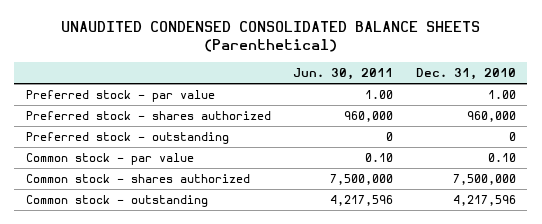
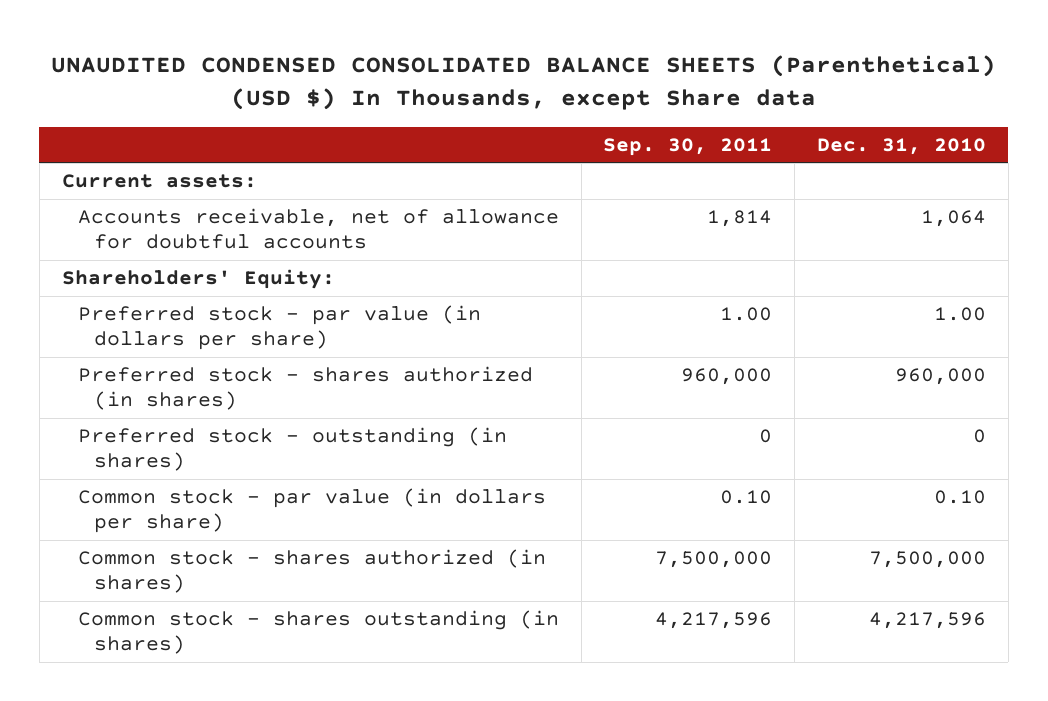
[60,21,480,53] UNAUDITED CONDENSED CONSOLIDATED BALANCE SHEETS (Parenthetical) -> [50,55,996,111] UNAUDITED CONDENSED CONSOLIDATED BALANCE SHEETS (Parenthetical) (USD $) In Thousands, except Share data
[293,68,394,81] Jun. 30, 2011 -> none
none -> [603,137,773,156] Sep. 30, 2011
none -> [61,174,257,189] Current assets:
none -> [77,208,559,250] Accounts receivable, net of allowance for doubtful accounts
none -> [61,269,335,290] Shareholders' Equity:
[25,89,215,102] Preferred stock - par value -> [77,305,481,351] Preferred stock - par value (in dollars per share)
[25,110,271,120] Preferred stock - shares authorized -> [77,366,533,411] Preferred stock - shares authorized (in shares)
[25,131,229,144] Preferred stock - outstanding -> [77,427,507,472] Preferred stock - outstanding (in shares)
[25,152,194,165] Common stock - par value -> [77,488,546,534] Common stock - par value (in dollars per share)
[25,173,250,183] Common stock - shares authorized -> [77,549,546,594] Common stock - shares authorized (in shares)
[25,194,208,207] Common stock - outstanding -> [77,610,559,655] Common stock - shares outstanding (in shares)

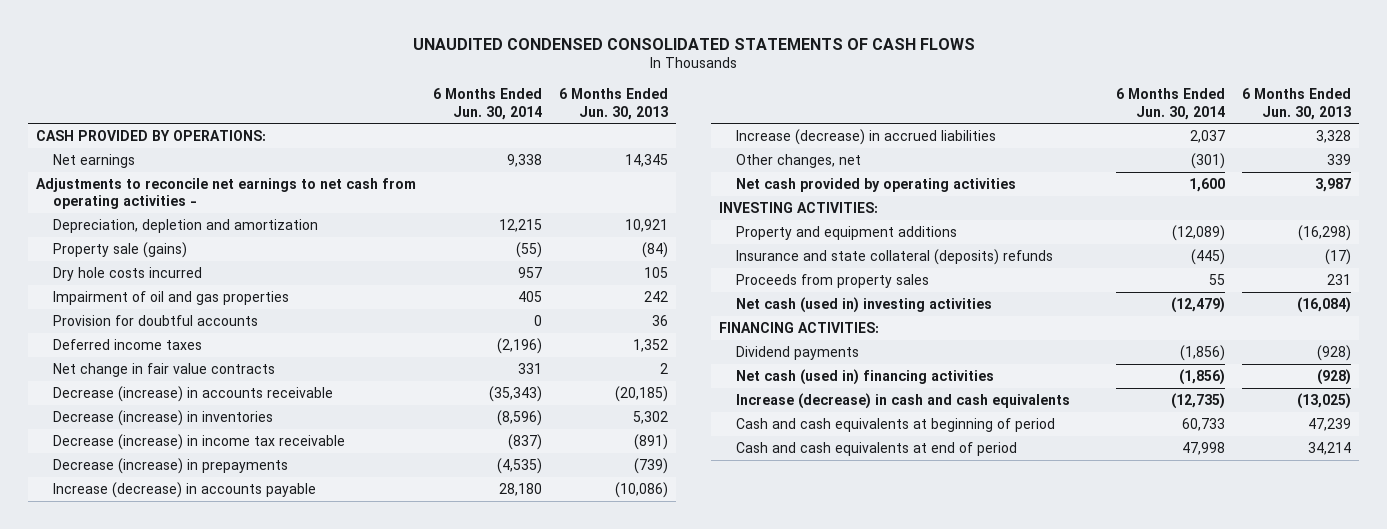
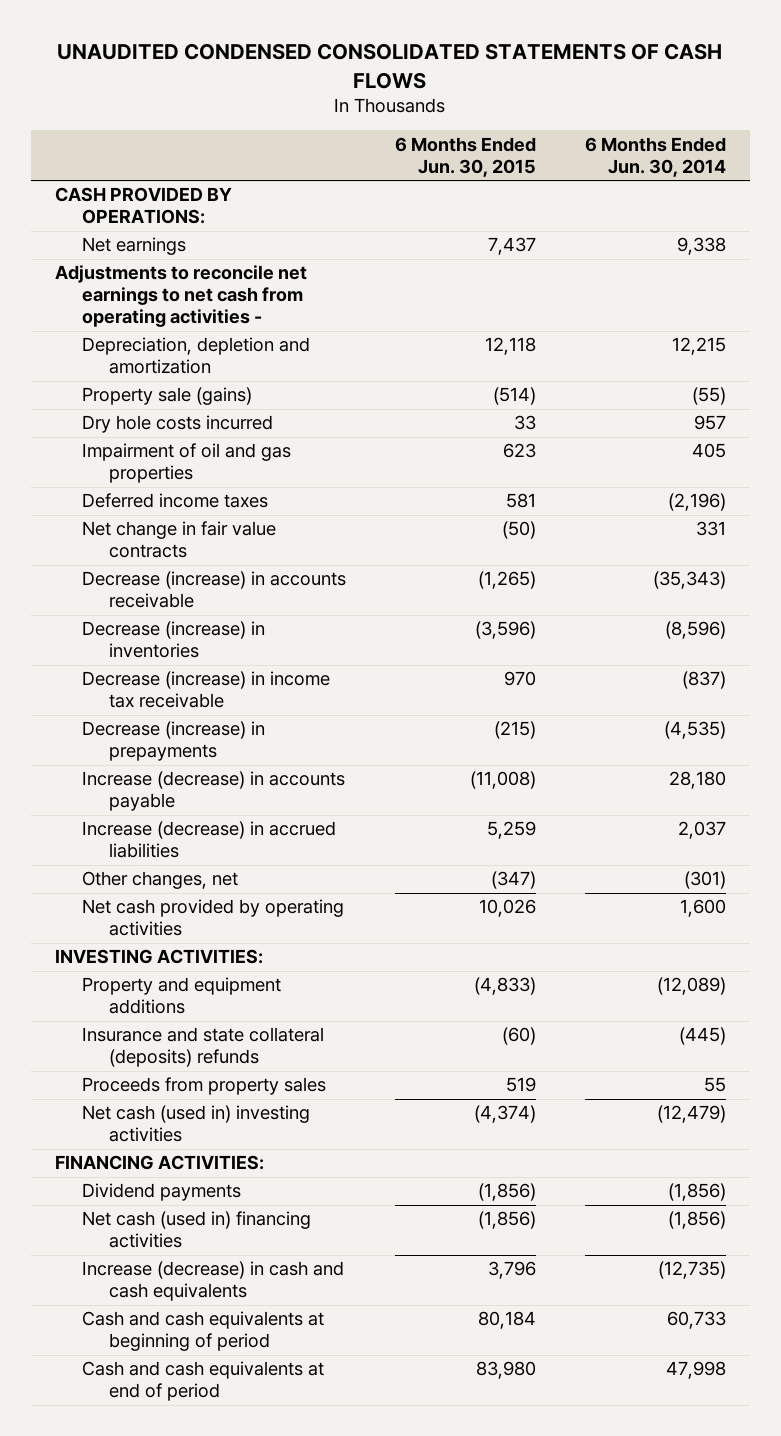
[558,88,668,120] 6 Months Ended Jun. 30, 2013 -> none
none -> [394,136,536,177] 6 Months Ended Jun. 30, 2015
[53,314,259,326] Provision for doubtful accounts -> none

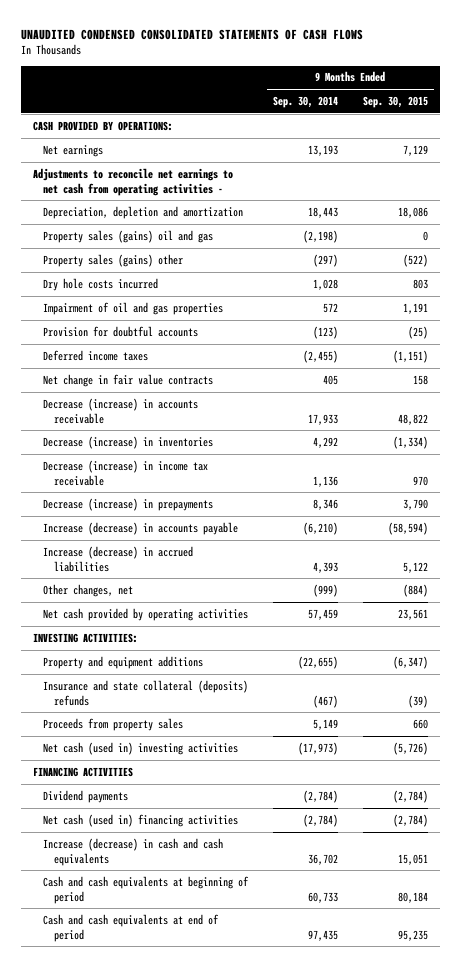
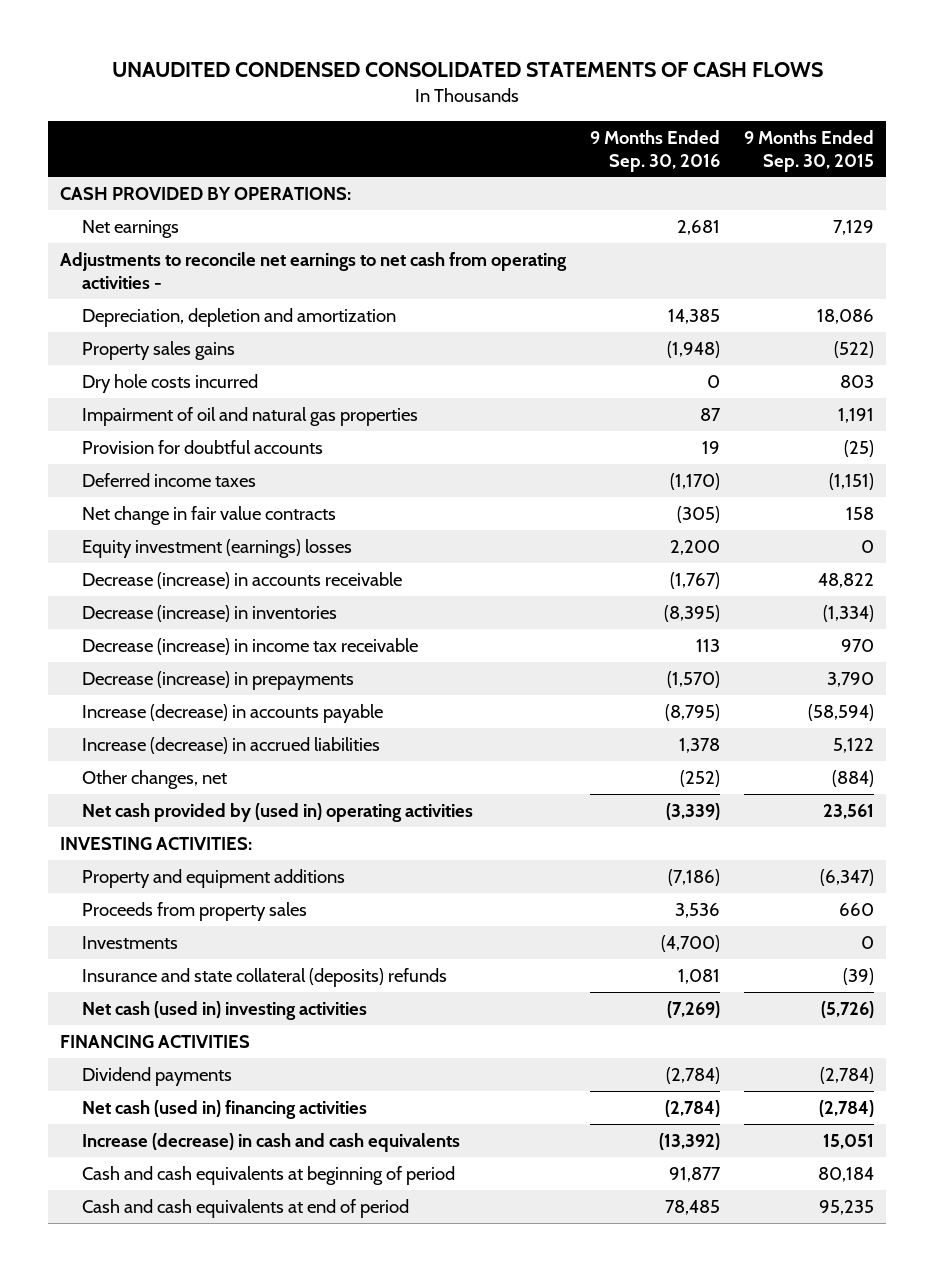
[273,95,339,108] Sep. 30, 2014 -> none
none -> [590,129,721,172] 9 Months Ended Sep. 30, 2016
[43,253,184,267] Property sales (gains) other -> none
[43,229,214,243] Property sales (gains) oil and gas -> [81,340,235,360] Property sales gains
[422,230,428,241] 0 -> [834,340,875,358] (522)
[43,301,224,315] Impairment of oil and gas properties -> [81,406,418,426] Impairment of oil and natural gas properties
none -> [81,538,352,558] Equity investment (earnings) losses
[43,607,249,621] Net cash provided by operating activities -> [81,802,473,822] Net cash provided by (used in) operating activities
none -> [81,935,178,949] Investments
[43,679,249,706] Insurance and state collateral (deposits) refunds -> [81,967,447,987] Insurance and state collateral (deposits) refunds

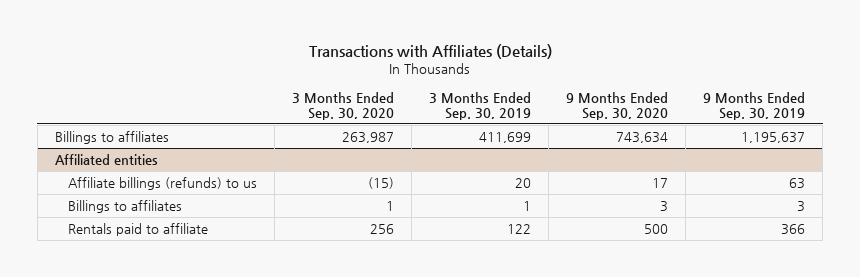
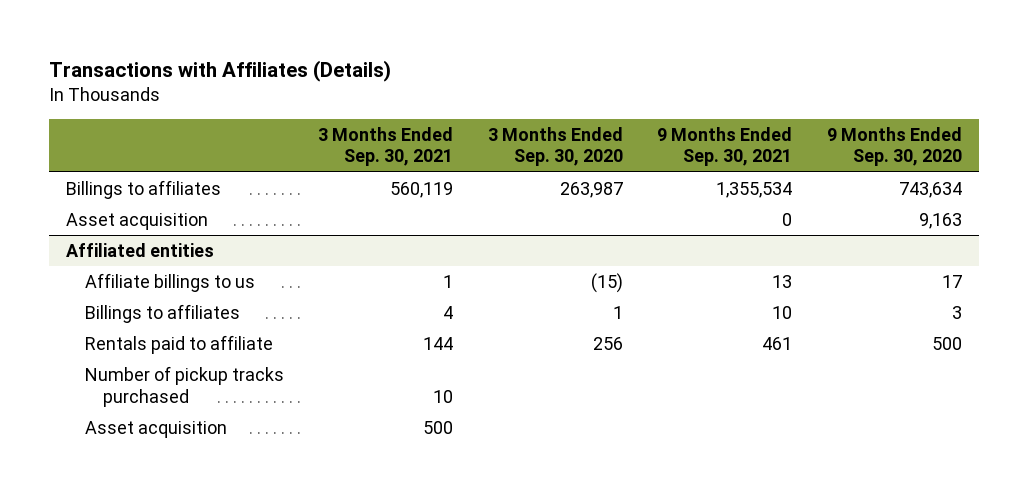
[429,91,532,120] 3 Months Ended Sep. 30, 2019 -> none
[703,91,806,120] 9 Months Ended Sep. 30, 2019 -> none
none -> [318,126,454,167] 3 Months Ended Sep. 30, 2021
none -> [657,126,793,167] 9 Months Ended Sep. 30, 2021
none -> [65,212,208,230] Asset acquisition
[67,176,257,190] Affiliate billings (refunds) to us -> [84,272,255,292] Affiliate billings to us
none -> [84,365,284,407] Number of pickup tracks purchased
none -> [84,420,227,438] Asset acquisition

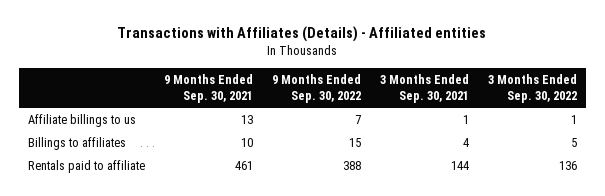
[48,59,391,82] Transactions with Affiliates (Details) -> [117,26,487,43] Transactions with Affiliates (Details) - Affiliated entities
[487,126,623,167] 3 Months Ended Sep. 30, 2020 -> none
[826,126,962,167] 9 Months Ended Sep. 30, 2020 -> none
none -> [271,74,361,104] 9 Months Ended Sep. 30, 2022
none -> [487,74,577,104] 3 Months Ended Sep. 30, 2022
[65,179,221,199] Billings to affiliates -> none
[65,212,208,230] Asset acquisition -> none
[65,242,214,257] Affiliated entities -> none
[84,365,284,407] Number of pickup tracks purchased -> none
[84,420,227,438] Asset acquisition -> none

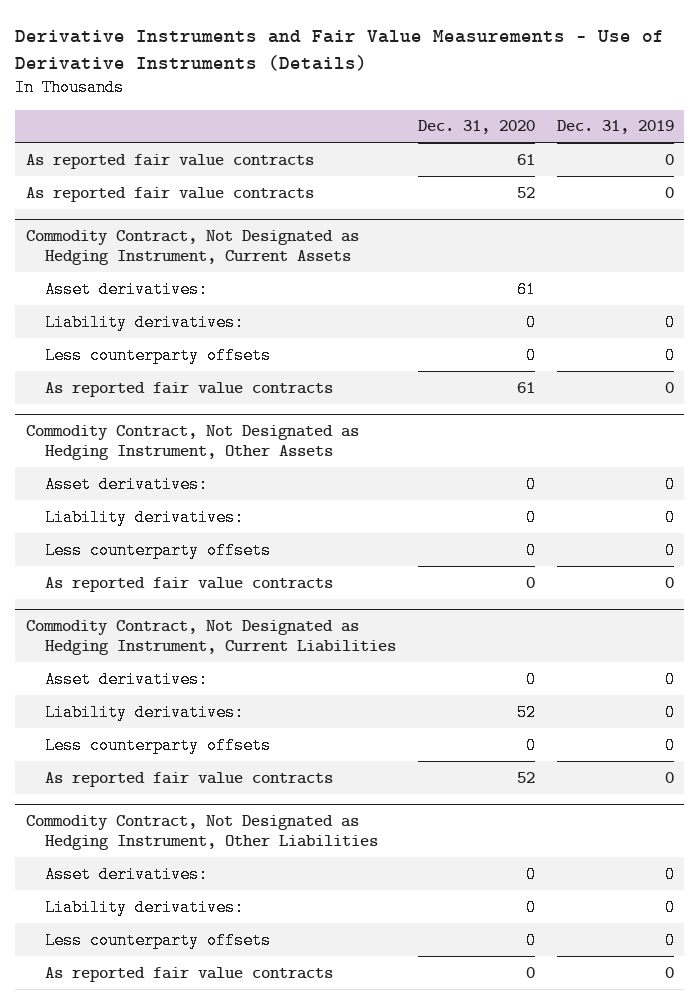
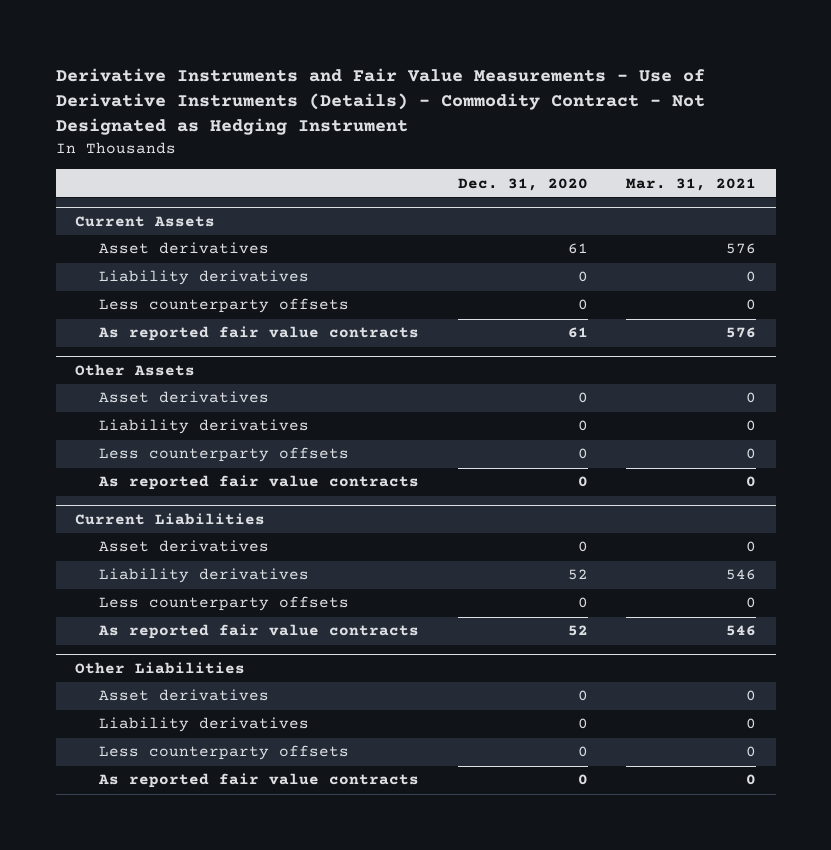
[14,29,664,71] Derivative Instruments and Fair Value Measurements - Use of Derivative Instruments (Details) -> [55,67,705,136] Derivative Instruments and Fair Value Measurements - Use of Derivative Instruments (Details) - Commodity Contract - Not Designated as Hedging Instrument
[556,120,674,135] Dec. 31, 2019 -> none
none -> [626,177,757,191] Mar. 31, 2021
[25,153,314,169] As reported fair value contracts -> none
[25,186,314,202] As reported fair value contracts -> none
[25,229,359,266] Commodity Contract, Not Designated as Hedging Instrument, Current Assets -> none
none -> [75,216,216,228] Current Assets
[45,280,209,298] Asset derivatives: -> [98,242,269,255] Asset derivatives
[45,313,245,331] Liability derivatives: -> [98,270,309,286] Liability derivatives
[25,424,359,461] Commodity Contract, Not Designated as Hedging Instrument, Other Assets -> none
none -> [75,364,196,377] Other Assets
[45,475,209,493] Asset derivatives: -> [98,391,269,404] Asset derivatives
[45,508,245,526] Liability derivatives: -> [98,419,309,435] Liability derivatives
[25,619,397,656] Commodity Contract, Not Designated as Hedging Instrument, Current Liabilities -> none
none -> [75,513,266,526] Current Liabilities
[45,670,209,688] Asset derivatives: -> [98,540,269,553] Asset derivatives
[45,703,245,721] Liability derivatives: -> [98,568,309,584] Liability derivatives
[25,814,379,851] Commodity Contract, Not Designated as Hedging Instrument, Other Liabilities -> none
none -> [75,662,246,675] Other Liabilities
[45,865,209,883] Asset derivatives: -> [98,689,269,702] Asset derivatives
[45,898,245,916] Liability derivatives: -> [98,717,309,733] Liability derivatives

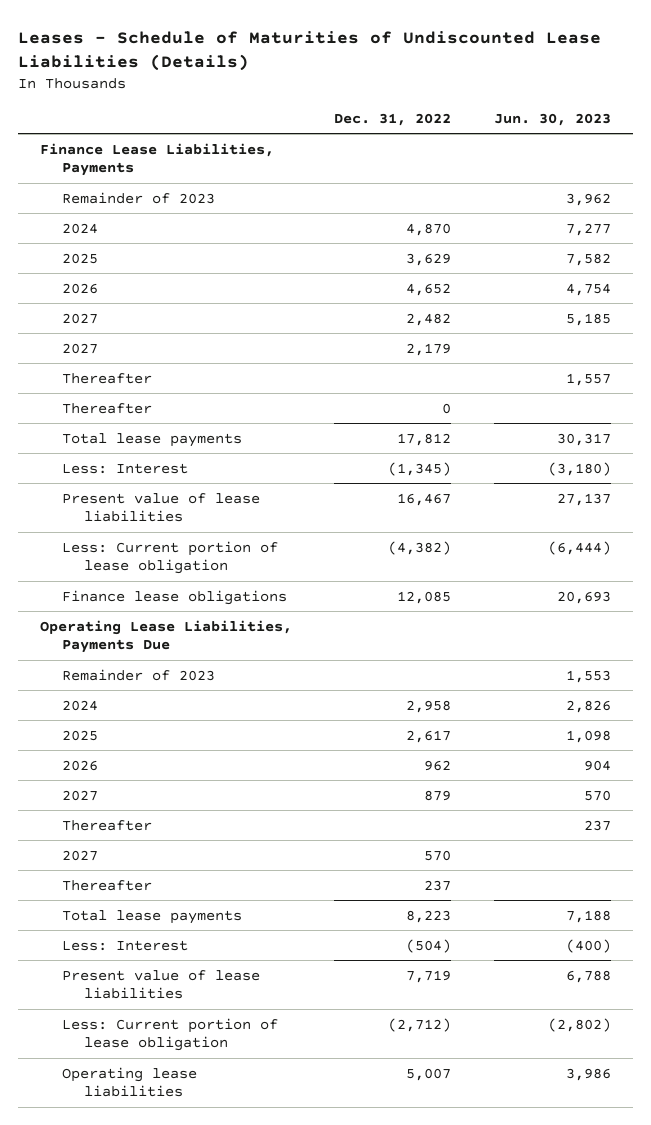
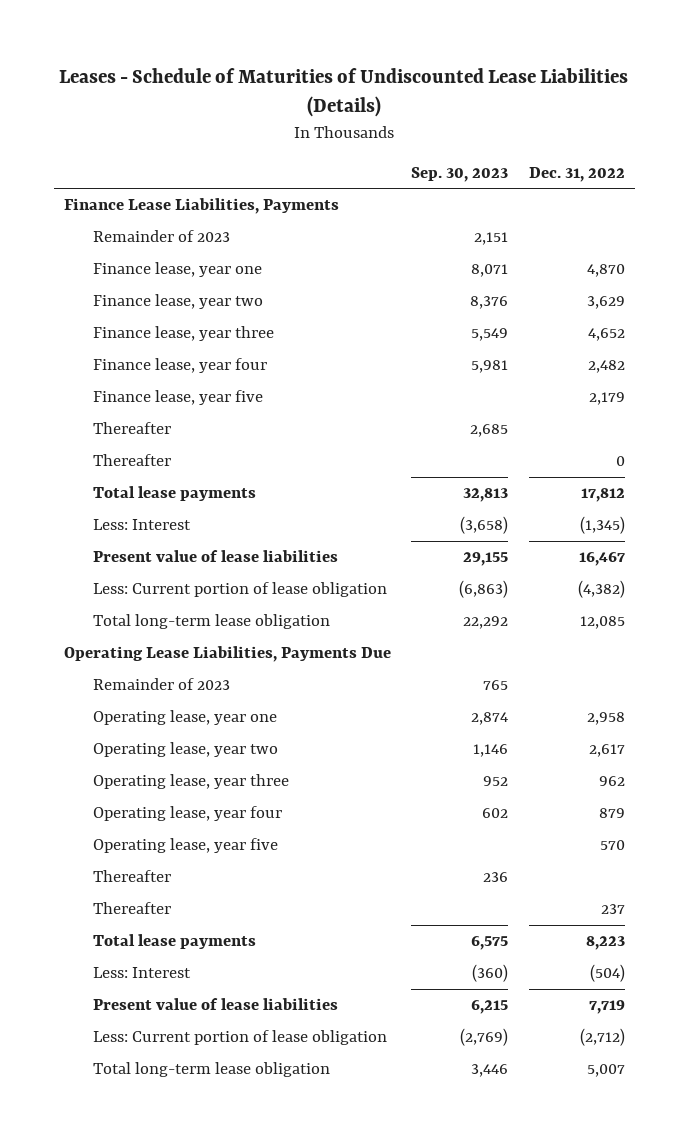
[494,112,612,126] Jun. 30, 2023 -> none
none -> [411,166,509,182] Sep. 30, 2023
[62,222,99,234] 2024 -> [93,262,263,278] Finance lease, year one
[62,252,99,264] 2025 -> [93,294,264,310] Finance lease, year two
[62,282,99,294] 2026 -> [93,326,275,342] Finance lease, year three
[62,312,99,324] 2027 -> [93,358,268,374] Finance lease, year four
[62,342,99,354] 2027 -> [93,390,264,406] Finance lease, year five
[62,589,288,605] Finance lease obligations -> [93,614,331,630] Total long-term lease obligation
[62,699,99,711] 2024 -> [93,710,278,726] Operating lease, year one
[62,729,99,741] 2025 -> [93,742,279,758] Operating lease, year two
[62,759,99,771] 2026 -> [93,774,290,790] Operating lease, year three
[62,789,99,801] 2027 -> [93,806,283,822] Operating lease, year four
none -> [93,838,279,854] Operating lease, year five
[62,849,99,861] 2027 -> none
[62,1066,198,1098] Operating lease liabilities -> [93,1062,331,1078] Total long-term lease obligation

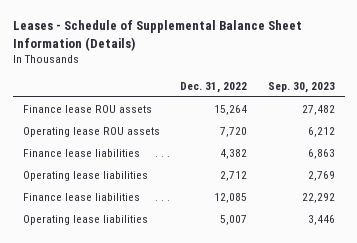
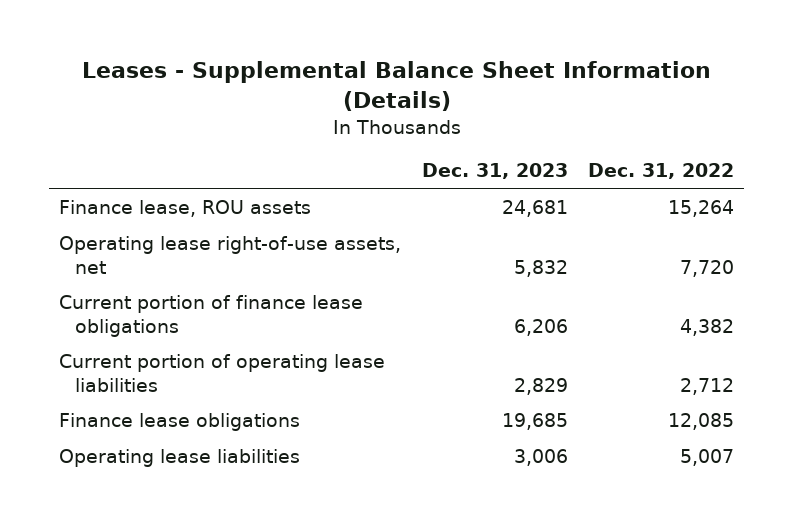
[12,20,302,52] Leases - Schedule of Supplemental Balance Sheet Information (Details) -> [81,61,711,111] Leases - Supplemental Balance Sheet Information (Details)
[267,81,335,93] Sep. 30, 2023 -> none
none -> [421,163,568,180] Dec. 31, 2023
[22,105,152,114] Finance lease ROU assets -> [59,199,312,217] Finance lease, ROU assets
[22,127,160,138] Operating lease ROU assets -> [59,235,402,274] Operating lease right-of-use assets, net
[22,149,140,158] Finance lease liabilities -> [59,294,364,337] Current portion of finance lease obligations
[22,171,148,182] Operating lease liabilities -> [59,353,386,392] Current portion of operating lease liabilities
[22,193,140,202] Finance lease liabilities -> [59,412,301,431] Finance lease obligations

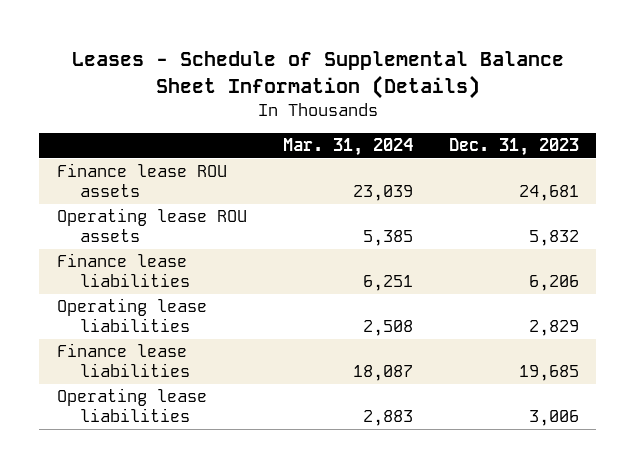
[81,61,711,111] Leases - Supplemental Balance Sheet Information (Details) -> [71,50,564,99] Leases - Schedule of Supplemental Balance Sheet Information (Details)
[588,163,735,180] Dec. 31, 2022 -> none
none -> [282,138,413,157] Mar. 31, 2024
[59,199,312,217] Finance lease, ROU assets -> [57,163,228,198] Finance lease ROU assets
[59,235,402,274] Operating lease right-of-use assets, net -> [57,208,248,243] Operating lease ROU assets
[59,294,364,337] Current portion of finance lease obligations -> [57,253,190,288] Finance lease liabilities
[59,353,386,392] Current portion of operating lease liabilities -> [57,298,208,333] Operating lease liabilities
[59,412,301,431] Finance lease obligations -> [57,343,190,378] Finance lease liabilities

